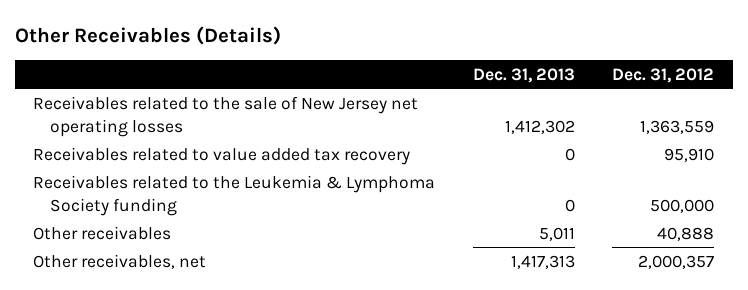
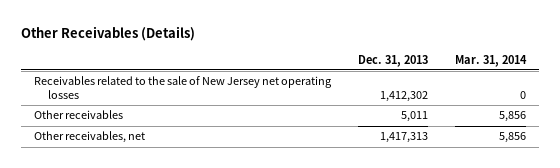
[612,67,715,83] Dec. 31, 2012 -> none
none -> [454,54,527,67] Mar. 31, 2014
[33,146,411,165] Receivables related to value added tax recovery -> none
[33,174,436,216] Receivables related to the Leukemia & Lymphoma Society funding -> none

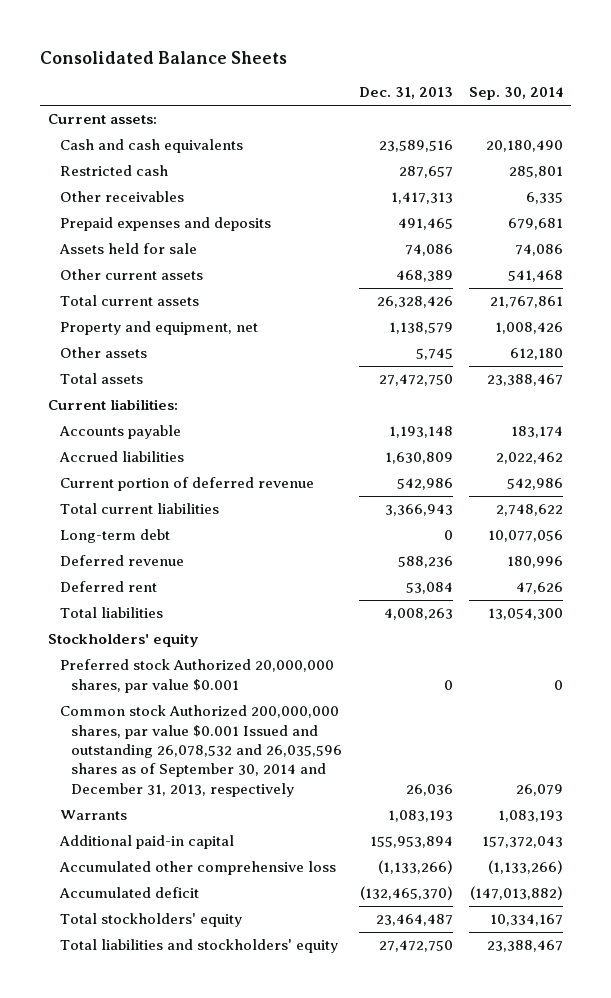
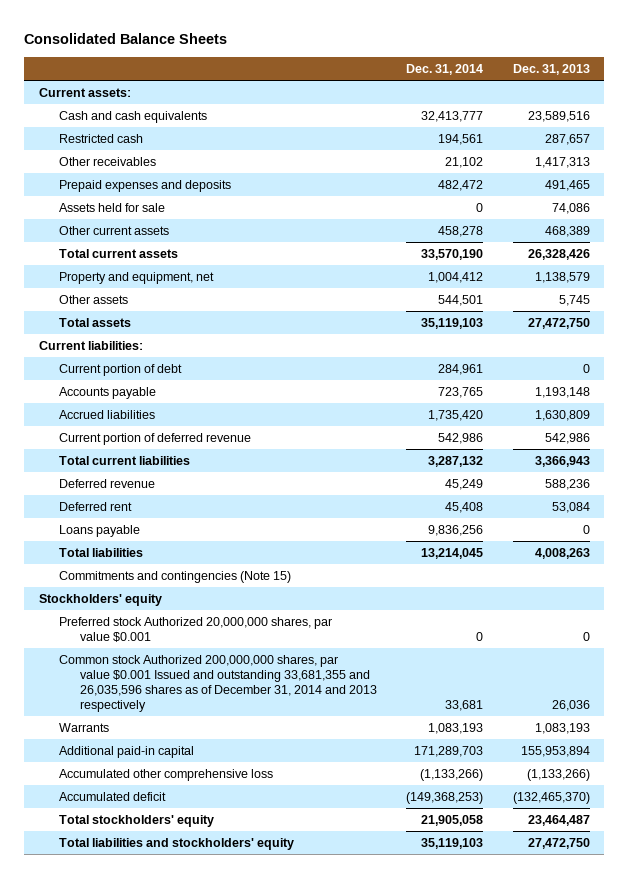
[468,87,563,101] Sep. 30, 2014 -> none
none -> [406,63,484,75] Dec. 31, 2014
none -> [59,364,183,377] Current portion of debt
[59,529,170,544] Long-term debt -> none
none -> [59,525,141,538] Loans payable
none -> [59,571,292,584] Commitments and contingencies (Note 15)
[59,705,343,797] Common stock Authorized 200,000,000 shares, par value $0.001 Issued and outstanding 26,078,532 and 26,035,596 shares as of September 30, 2014 and December 31, 2013, respectively -> [59,655,377,712] Common stock Authorized 200,000,000 shares, par value $0.001 Issued and outstanding 33,681,355 and 26,035,596 shares as of December 31, 2014 and 2013 respectively

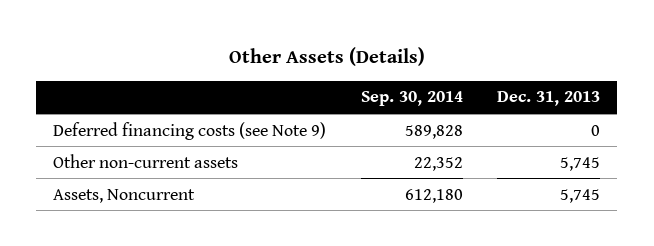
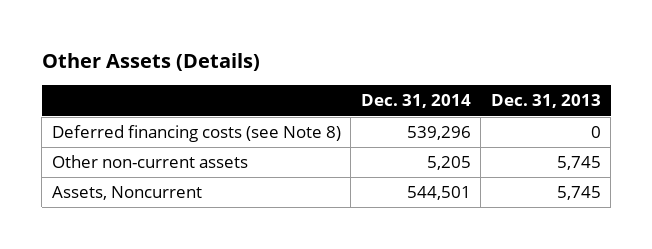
[360,91,463,107] Sep. 30, 2014 -> none
none -> [360,94,471,109] Dec. 31, 2014
[53,121,327,140] Deferred financing costs (see Note 9) -> [51,125,341,143] Deferred financing costs (see Note 8)

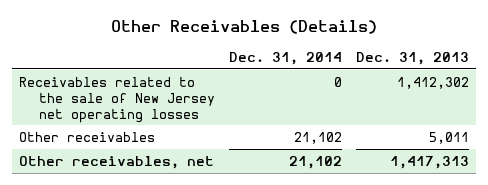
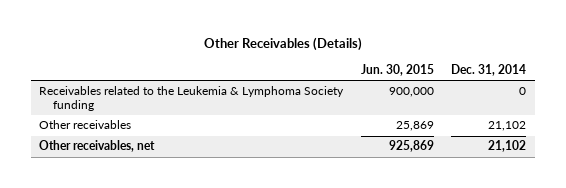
[356,51,470,65] Dec. 31, 2013 -> none
none -> [360,63,434,76] Jun. 30, 2015
[18,76,215,123] Receivables related to the sale of New Jersey net operating losses -> [39,86,345,111] Receivables related to the Leukemia & Lymphoma Society funding

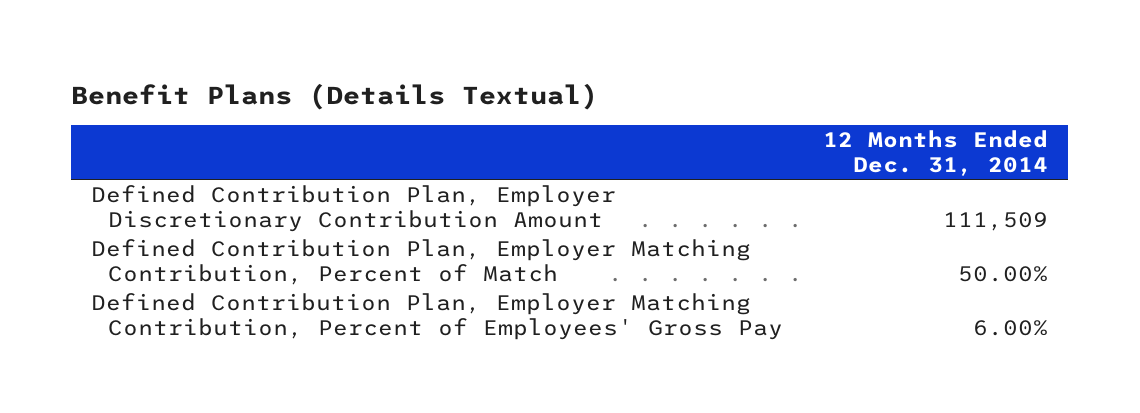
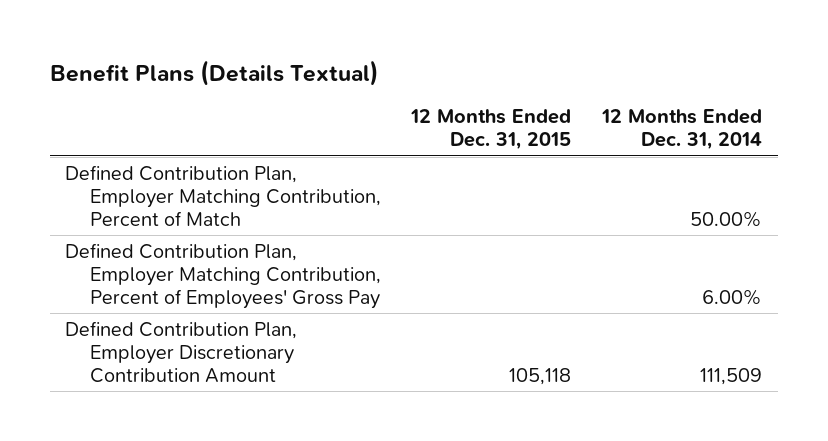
none -> [410,109,572,151] 12 Months Ended Dec. 31, 2015
[91,185,617,232] Defined Contribution Plan, Employer Discretionary Contribution Amount -> [65,320,298,383] Defined Contribution Plan, Employer Discretionary Contribution Amount

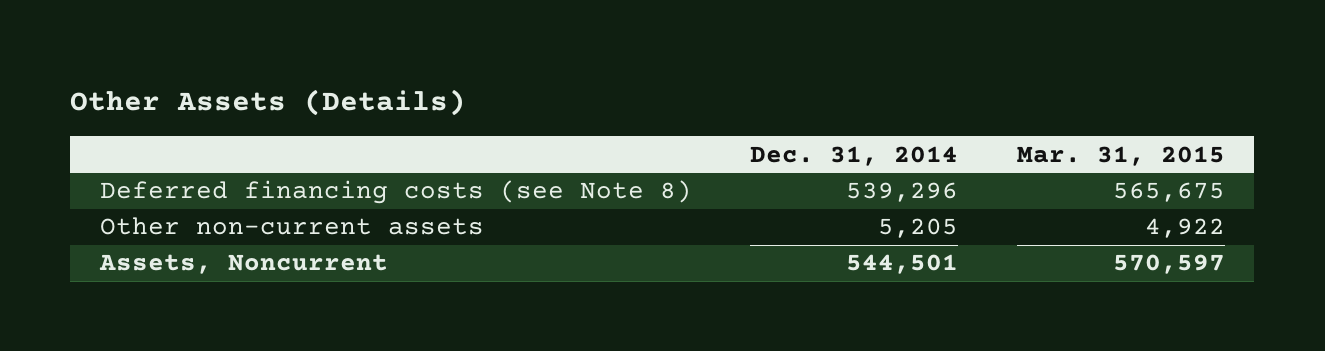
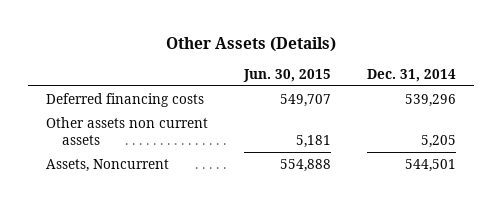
[1016,145,1225,166] Mar. 31, 2015 -> none
none -> [242,68,331,82] Jun. 30, 2015
[99,180,692,205] Deferred financing costs (see Note 8) -> [45,92,204,107] Deferred financing costs
[99,217,484,236] Other non-current assets -> [45,116,208,145] Other assets non current assets

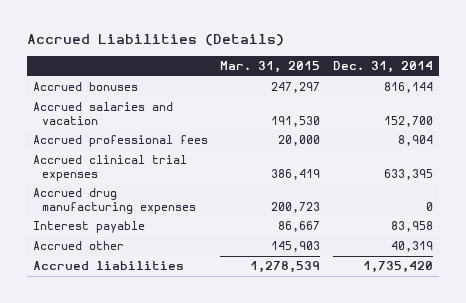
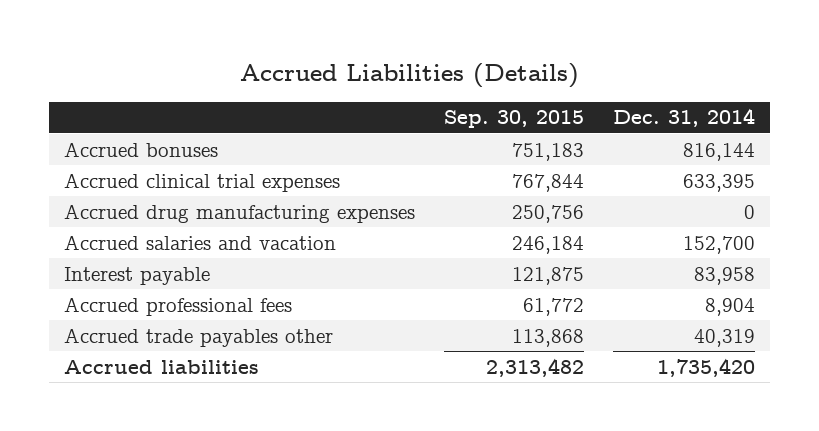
[220,61,321,74] Mar. 31, 2015 -> none
none -> [444,110,585,129] Sep. 30, 2015
[32,102,173,125] Accrued salaries and vacation -> [63,234,336,250] Accrued salaries and vacation
[32,135,208,148] Accrued professional fees -> [63,296,292,316] Accrued professional fees
[32,241,124,251] Accrued other -> [63,327,333,347] Accrued trade payables other

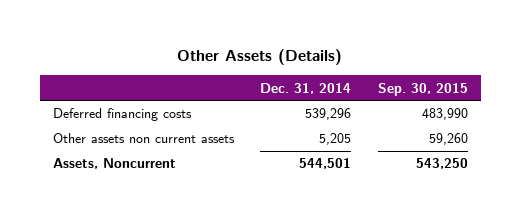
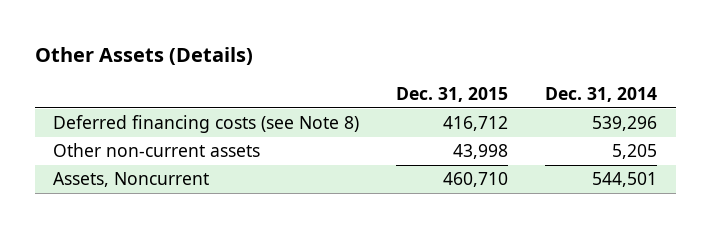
[377,82,468,96] Sep. 30, 2015 -> none
none -> [396,86,509,102] Dec. 31, 2015
[52,108,192,122] Deferred financing costs -> [53,115,360,134] Deferred financing costs (see Note 8)
[52,133,235,144] Other assets non current assets -> [53,143,261,158] Other non-current assets

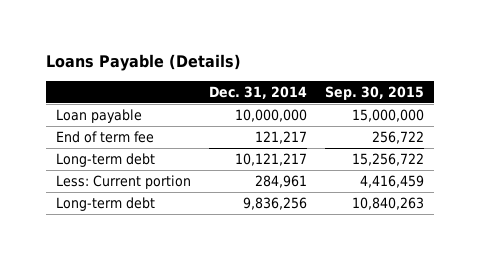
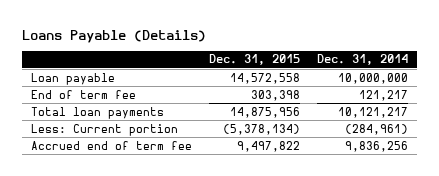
[325,85,425,100] Sep. 30, 2015 -> none
none -> [209,54,301,66] Dec. 31, 2015
[55,152,155,167] Long-term debt -> [30,106,164,119] Total loan payments
[255,174,308,188] 284,961 -> [345,123,409,135] (284,961)
[55,196,155,211] Long-term debt -> [30,140,192,150] Accrued end of term fee

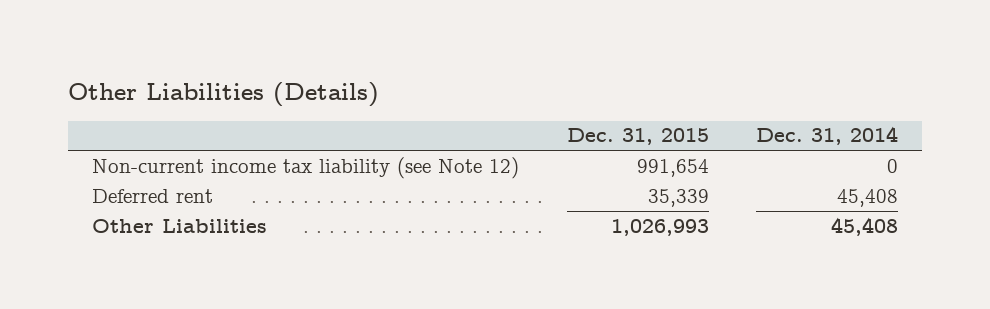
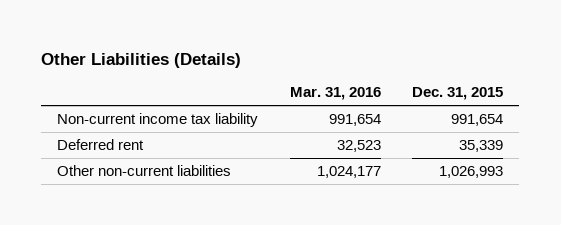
[756,126,899,146] Dec. 31, 2014 -> none
none -> [289,87,381,101] Mar. 31, 2016
[91,156,519,179] Non-current income tax liability (see Note 12) -> [57,113,259,128] Non-current income tax liability
[91,218,267,233] Other Liabilities -> [57,165,232,177] Other non-current liabilities

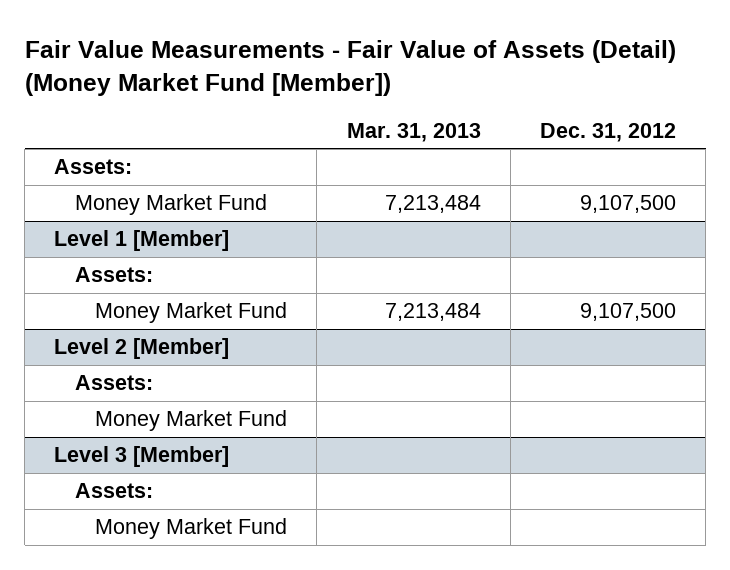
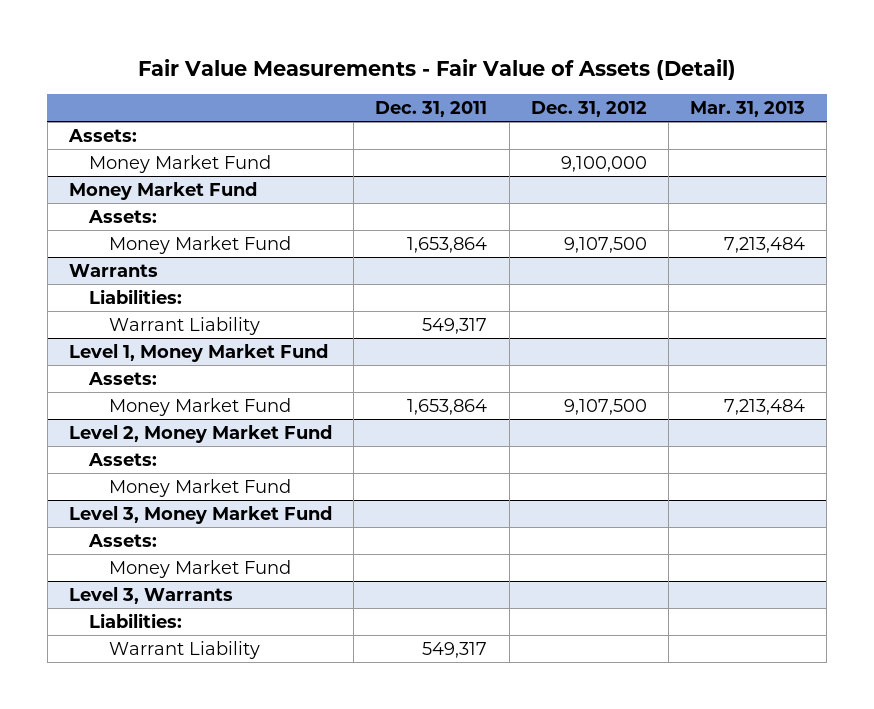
[24,39,676,97] Fair Value Measurements - Fair Value of Assets (Detail) (Money Market Fund [Member]) -> [138,58,737,80] Fair Value Measurements - Fair Value of Assets (Detail)
none -> [375,100,488,117] Dec. 31, 2011
none -> [89,155,272,174] Money Market Fund
none -> [69,182,258,201] Money Market Fund
none -> [88,210,158,224] Assets:
[54,230,230,252] Level 1 [Member] -> none
none -> [69,264,159,278] Warrants
none -> [89,289,183,305] Liabilities:
none -> [109,317,261,336] Warrant Liability
none -> [69,344,329,363] Level 1, Money Market Fund
[54,338,230,360] Level 2 [Member] -> none
none -> [69,425,333,444] Level 2, Money Market Fund
[54,446,230,468] Level 3 [Member] -> none
none -> [69,506,333,525] Level 3, Money Market Fund
none -> [69,587,234,605] Level 3, Warrants
none -> [89,613,183,629] Liabilities:
none -> [109,641,261,660] Warrant Liability

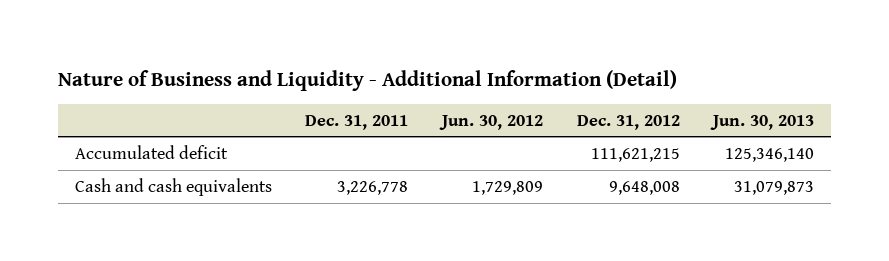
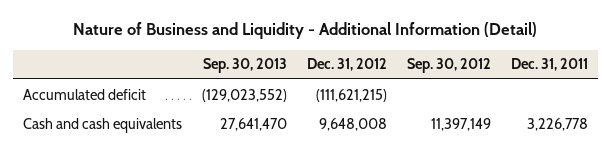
[438,114,543,130] Jun. 30, 2012 -> none
[710,114,815,130] Jun. 30, 2013 -> none
none -> [202,58,287,74] Sep. 30, 2013
none -> [407,58,492,74] Sep. 30, 2012
[590,147,680,162] 111,621,215 -> [315,88,387,102] (111,621,215)

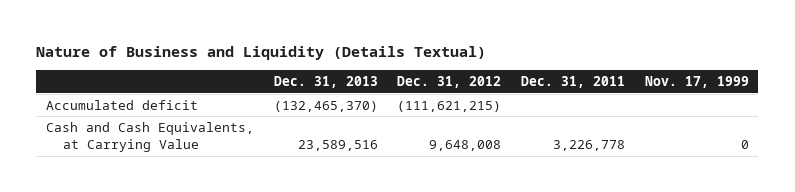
[73,22,538,40] Nature of Business and Liquidity - Additional Information (Detail) -> [36,45,487,60] Nature of Business and Liquidity (Details Textual)
[202,58,287,74] Sep. 30, 2013 -> none
[407,58,492,74] Sep. 30, 2012 -> none
none -> [273,76,378,89] Dec. 31, 2013
none -> [644,76,749,89] Nov. 17, 1999
[22,117,182,133] Cash and cash equivalents -> [46,122,255,153] Cash and Cash Equivalents, at Carrying Value

